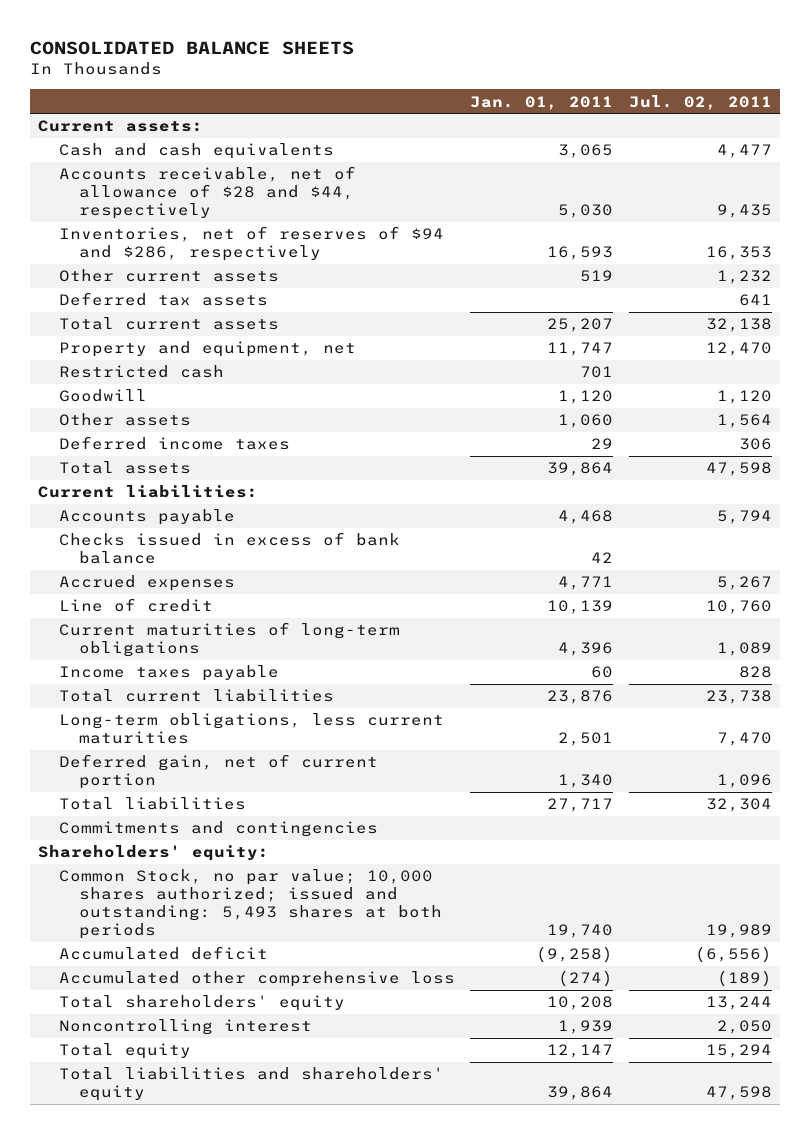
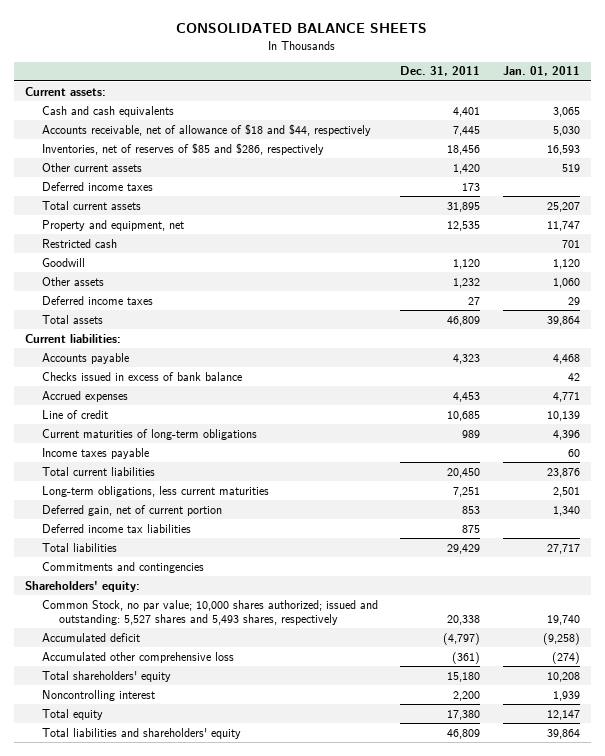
[628,94,772,110] Jul. 02, 2011 -> none
none -> [400,66,481,77] Dec. 31, 2011
[58,166,356,220] Accounts receivable, net of allowance of $28 and $44, respectively -> [42,123,372,136] Accounts receivable, net of allowance of $18 and $44, respectively
[58,226,444,262] Inventories, net of reserves of $94 and $286, respectively -> [42,142,325,155] Inventories, net of reserves of $85 and $286, respectively
[58,292,268,307] Deferred tax assets -> [42,181,154,191] Deferred income taxes
none -> [42,523,192,533] Deferred income tax liabilities
[58,869,443,940] Common Stock, no par value; 10,000 shares authorized; issued and outstanding: 5,493 shares at both periods -> [42,599,379,625] Common Stock, no par value; 10,000 shares authorized; issued and outstanding: 5,527 shares and 5,493 shares, respectively

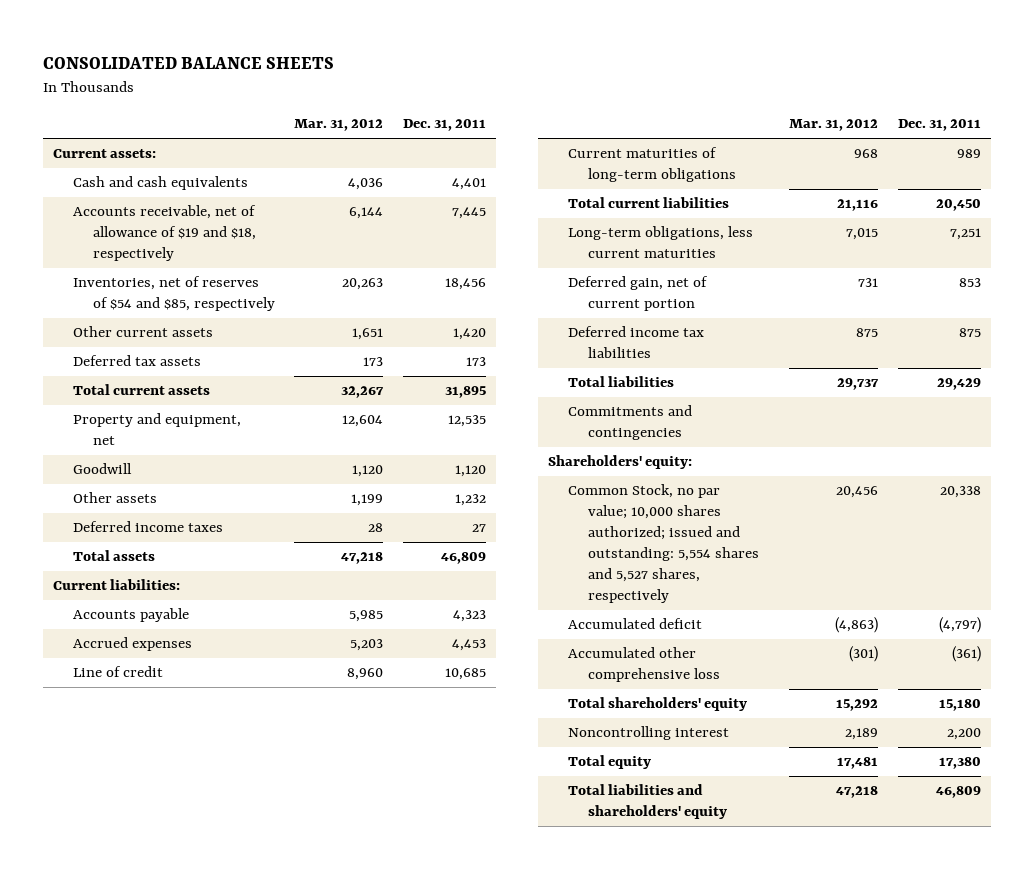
[502,66,580,77] Jan. 01, 2011 -> none
none -> [294,119,384,132] Mar. 31, 2012
[42,123,372,136] Accounts receivable, net of allowance of $18 and $44, respectively -> [72,205,256,262] Accounts receivable, net of allowance of $19 and $18, respectively
[42,142,325,155] Inventories, net of reserves of $85 and $286, respectively -> [72,276,275,312] Inventories, net of reserves of $54 and $85, respectively
[42,181,154,191] Deferred income taxes -> [72,355,201,367] Deferred tax assets
[42,238,118,248] Restricted cash -> none
[42,371,243,381] Checks issued in excess of bank balance -> none
[42,447,150,459] Income taxes payable -> none
[42,599,379,625] Common Stock, no par value; 10,000 shares authorized; issued and outstanding: 5,527 shares and 5,493 shares, respectively -> [567,484,759,603] Common Stock, no par value; 10,000 shares authorized; issued and outstanding: 5,554 shares and 5,527 shares, respectively

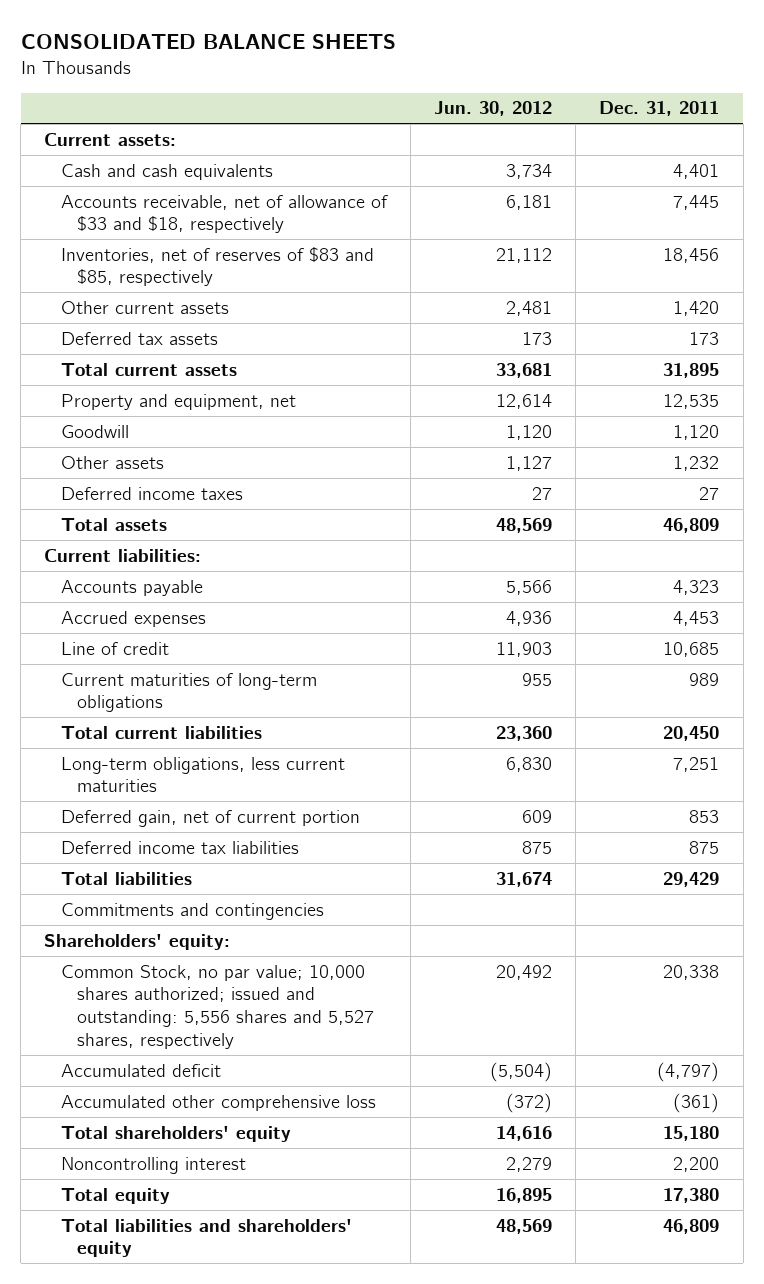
[294,119,384,132] Mar. 31, 2012 -> none
none -> [433,101,552,117] Jun. 30, 2012
[72,205,256,262] Accounts receivable, net of allowance of $19 and $18, respectively -> [60,194,388,234] Accounts receivable, net of allowance of $33 and $18, respectively
[72,276,275,312] Inventories, net of reserves of $54 and $85, respectively -> [60,246,374,287] Inventories, net of reserves of $83 and $85, respectively
[567,484,759,603] Common Stock, no par value; 10,000 shares authorized; issued and outstanding: 5,554 shares and 5,527 shares, respectively -> [60,964,374,1049] Common Stock, no par value; 10,000 shares authorized; issued and outstanding: 5,556 shares and 5,527 shares, respectively

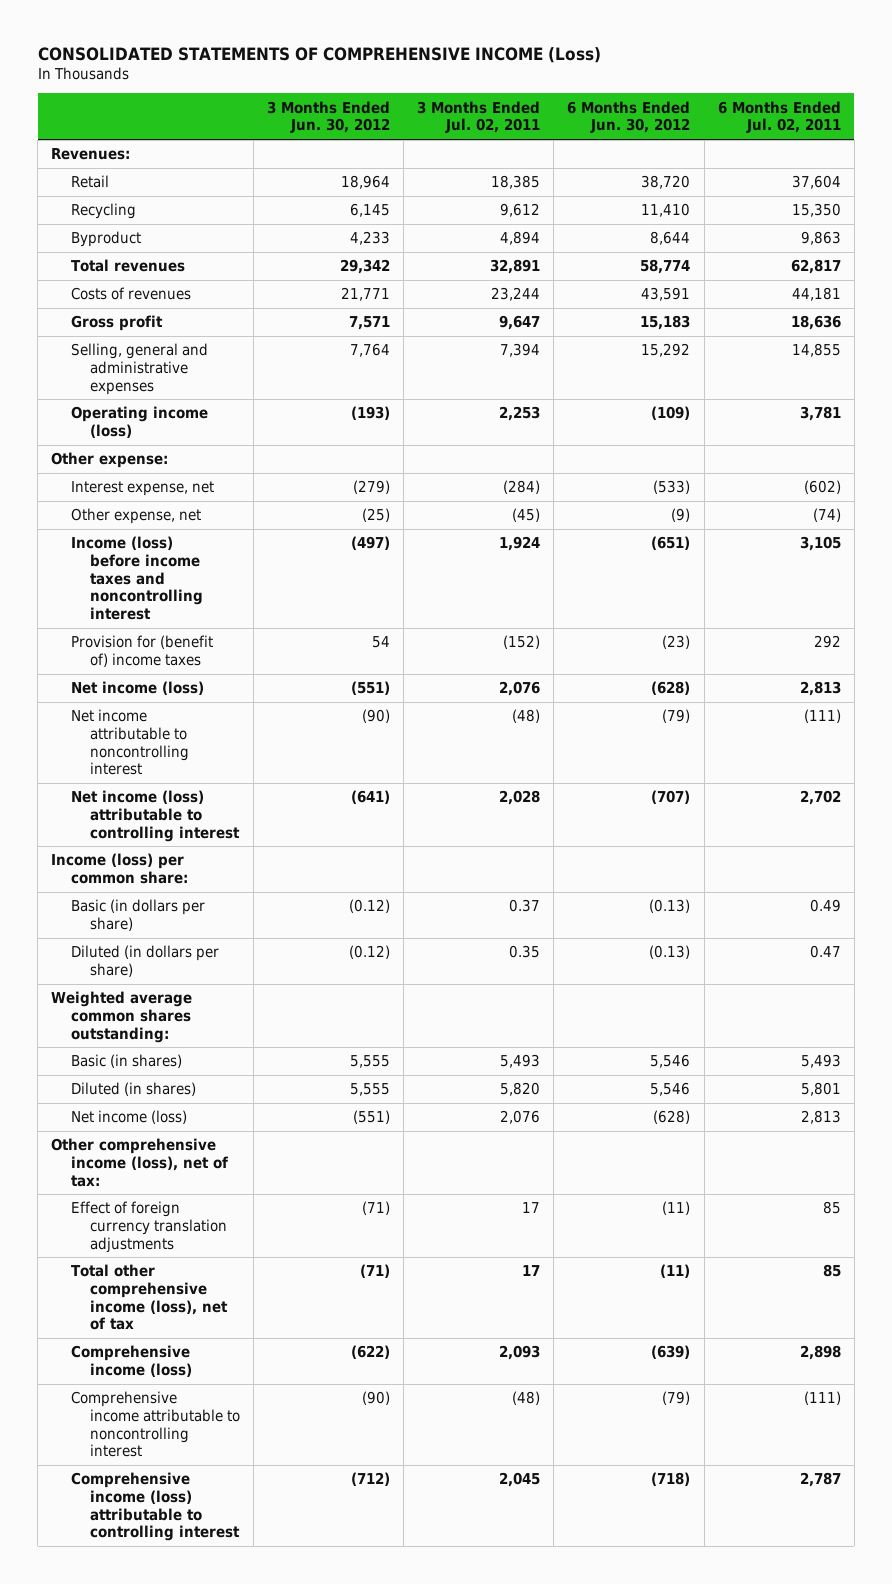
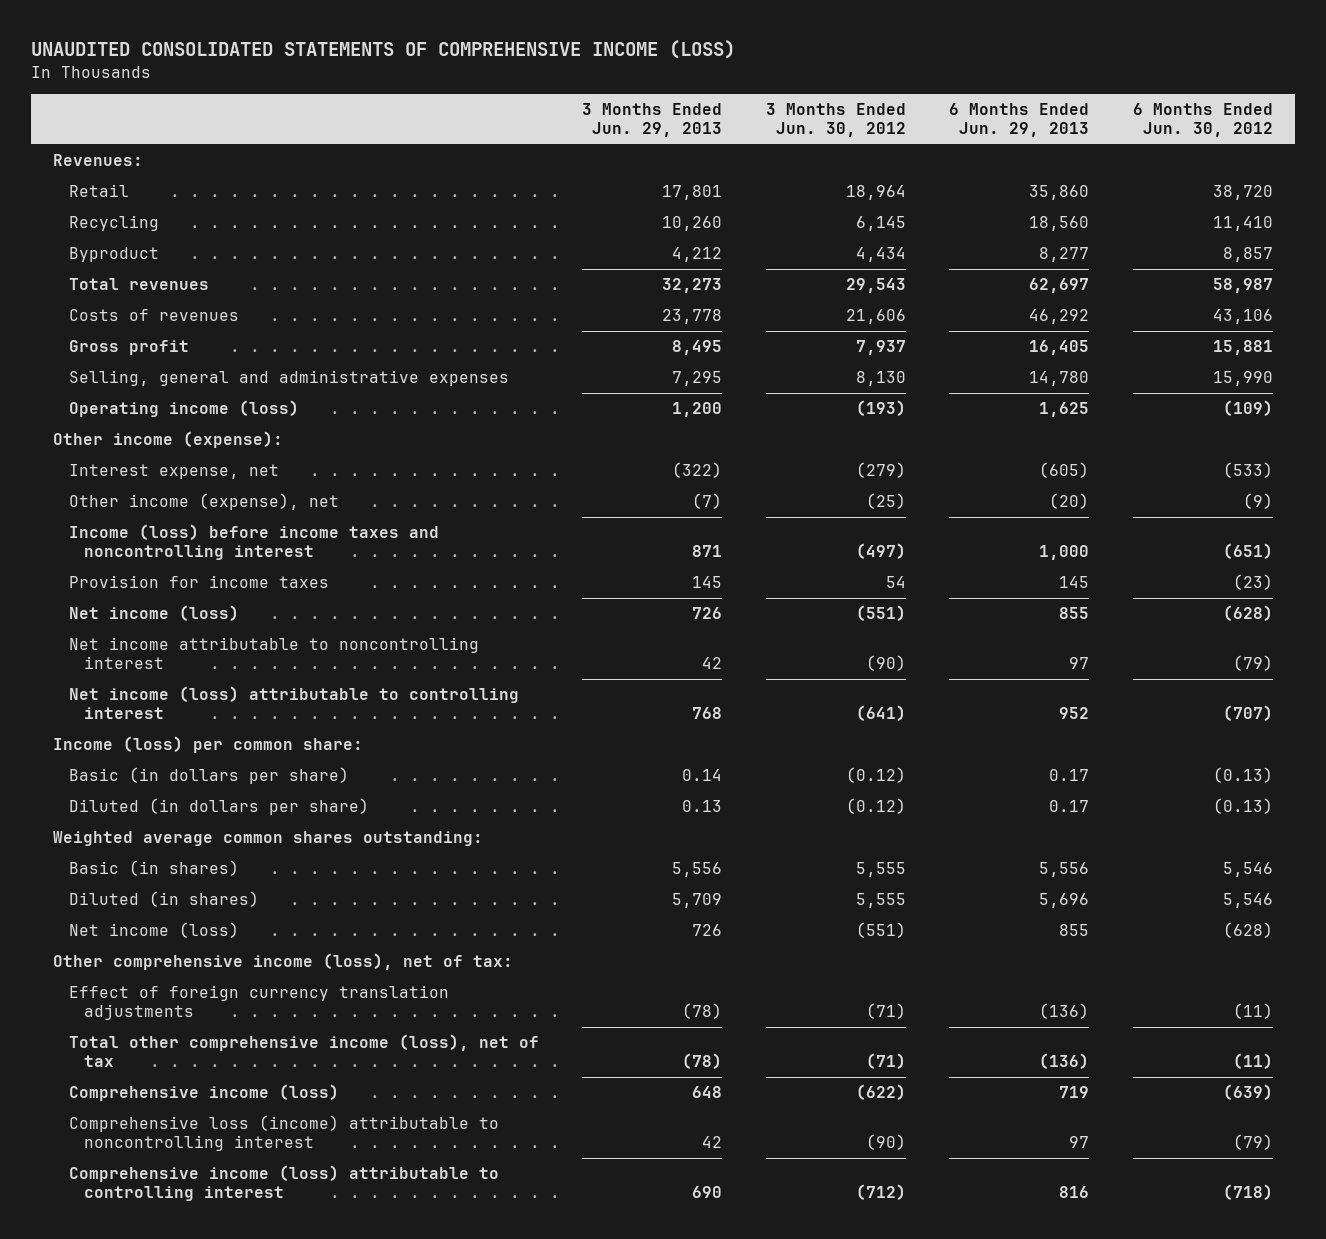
[37,46,601,63] CONSOLIDATED STATEMENTS OF COMPREHENSIVE INCOME (Loss) -> [30,39,735,59] UNAUDITED CONSOLIDATED STATEMENTS OF COMPREHENSIVE INCOME (LOSS)
[417,100,541,134] 3 Months Ended Jul. 02, 2011 -> none
[717,100,841,134] 6 Months Ended Jul. 02, 2011 -> none
none -> [582,103,723,138] 3 Months Ended Jun. 29, 2013
none -> [949,103,1090,138] 6 Months Ended Jun. 29, 2013
[349,231,390,246] 4,233 -> [855,247,906,263] 4,434
[650,231,691,246] 8,644 -> [1223,247,1274,263] 8,857
[339,259,390,275] 29,342 -> [845,278,906,294] 29,543
[640,259,691,275] 58,774 -> [1213,278,1274,294] 58,987
[340,287,390,302] 21,771 -> [845,309,906,325] 21,606
[641,287,691,302] 43,591 -> [1213,309,1274,325] 43,106
[348,316,390,331] 7,571 -> [855,340,906,356] 7,937
[640,315,691,331] 15,183 -> [1213,340,1274,356] 15,881
[349,343,390,358] 7,764 -> [855,371,906,387] 8,130
[641,343,691,358] 15,292 -> [1213,371,1274,387] 15,990
[51,452,169,469] Other expense: -> [52,431,283,449] Other income (expense):
[70,508,201,525] Other expense, net -> [68,493,339,511] Other income (expense), net
[70,635,213,667] Provision for (benefit of) income taxes -> [68,575,329,589] Provision for income taxes
[70,1391,240,1458] Comprehensive income attributable to noncontrolling interest -> [68,1115,499,1152] Comprehensive loss (income) attributable to noncontrolling interest

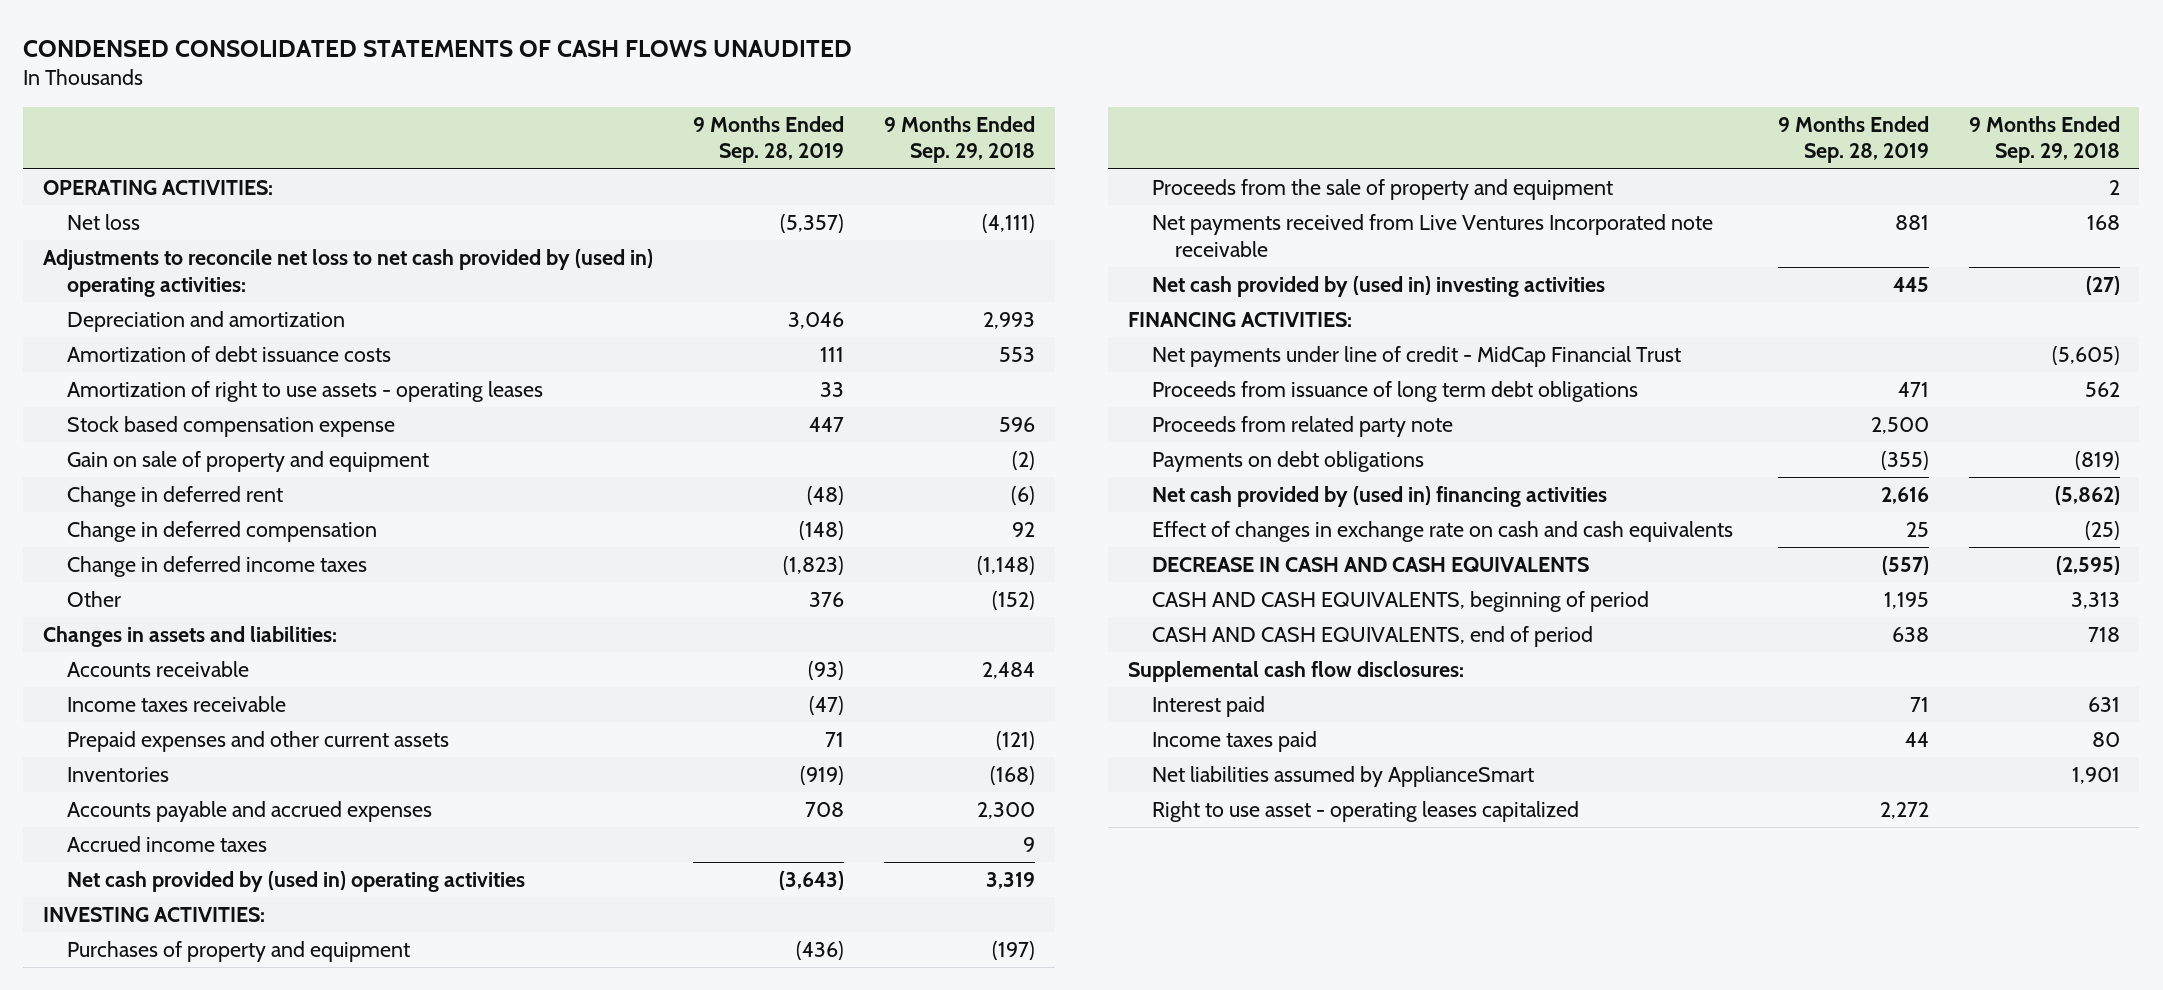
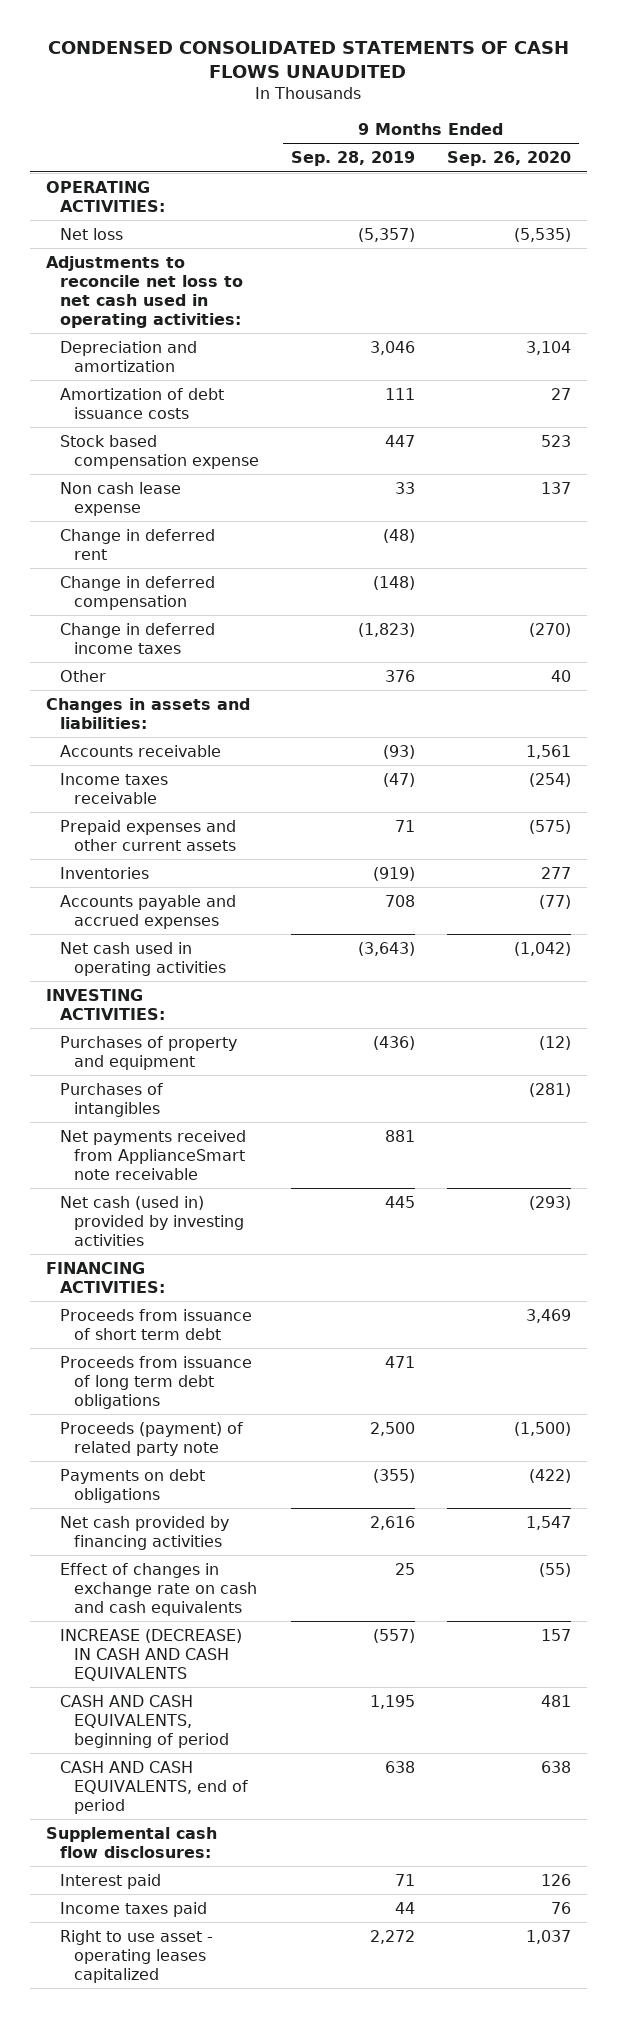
[883,115,1035,164] 9 Months Ended Sep. 29, 2018 -> none
none -> [446,151,571,167] Sep. 26, 2020
[43,249,654,297] Adjustments to reconcile net loss to net cash provided by (used in) operating activities: -> [45,255,244,329] Adjustments to reconcile net loss to net cash used in operating activities:
[66,381,543,403] Amortization of right to use assets - operating leases -> none
[66,451,429,473] Gain on sale of property and equipment -> none
none -> [60,481,182,516] Non cash lease expense
[66,836,267,853] Accrued income taxes -> none
[66,871,525,893] Net cash provided by (used in) operating activities -> [60,941,227,976] Net cash used in operating activities
[1151,179,1613,201] Proceeds from the sale of property and equipment -> none
none -> [60,1082,164,1117] Purchases of intangibles
[1151,214,1713,257] Net payments received from Live Ventures Incorporated note receivable -> [60,1129,247,1180] Net payments received from ApplianceSmart note receivable
[1151,276,1605,298] Net cash provided by (used in) investing activities -> [60,1195,245,1246] Net cash (used in) provided by investing activities
[1151,346,1681,368] Net payments under line of credit - MidCap Financial Trust -> none
none -> [60,1308,253,1340] Proceeds from issuance of short term debt
[1151,416,1453,438] Proceeds from related party note -> [60,1421,244,1456] Proceeds (payment) of related party note
[1151,486,1607,508] Net cash provided by (used in) financing activities -> [60,1515,230,1550] Net cash provided by financing activities
[1151,557,1589,573] DECREASE IN CASH AND CASH EQUIVALENTS -> [60,1628,243,1681] INCREASE (DECREASE) IN CASH AND CASH EQUIVALENTS
[1151,766,1534,788] Net liabilities assumed by ApplianceSmart -> none

